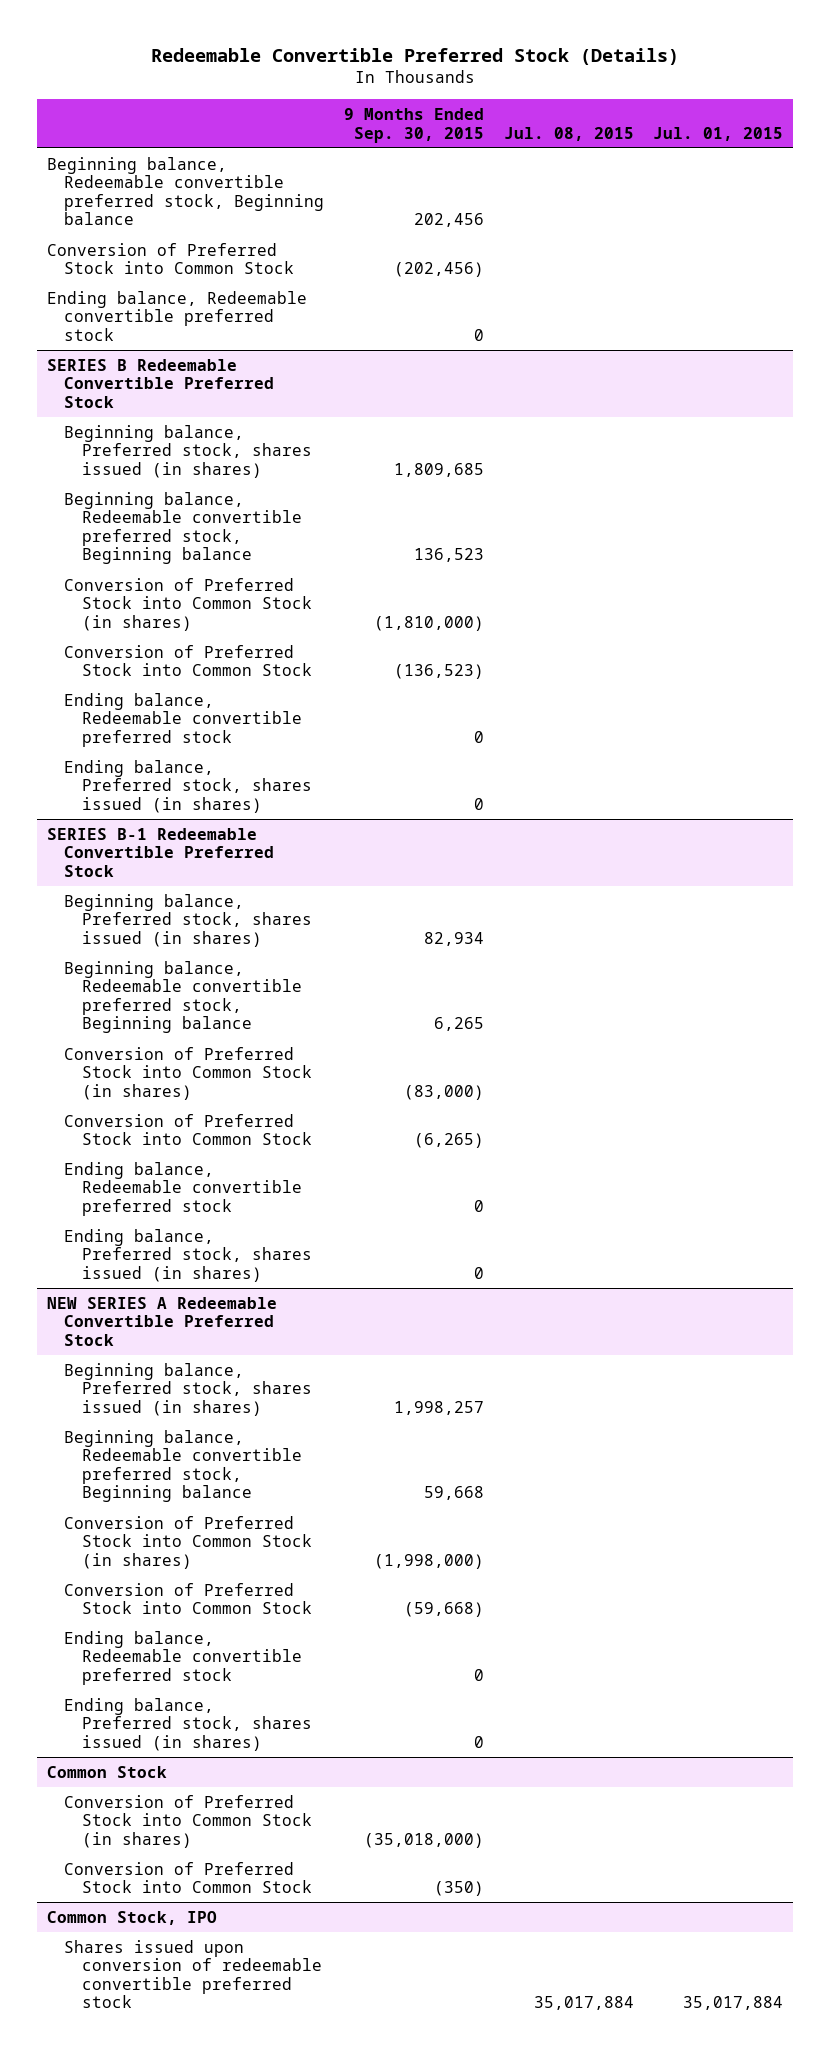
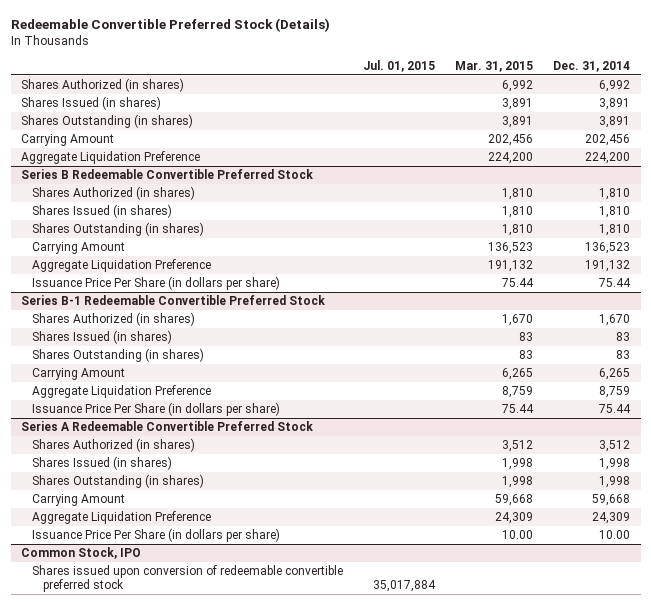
[343,108,484,143] 9 Months Ended Sep. 30, 2015 -> none
[503,126,634,141] Jul. 08, 2015 -> none
none -> [455,60,534,72] Mar. 31, 2015
none -> [553,60,631,72] Dec. 31, 2014
[46,242,295,275] Conversion of Preferred Stock into Common Stock -> none
[46,290,307,341] Ending balance, Redeemable convertible preferred stock -> none
[64,577,312,631] Conversion of Preferred Stock into Common Stock (in shares) -> none
[64,644,312,677] Conversion of Preferred Stock into Common Stock -> none
[64,692,302,747] Ending balance, Redeemable convertible preferred stock -> none
[64,759,312,813] Ending balance, Preferred stock, shares issued (in shares) -> none
[64,1046,312,1100] Conversion of Preferred Stock into Common Stock (in shares) -> none
[64,1113,312,1146] Conversion of Preferred Stock into Common Stock -> none
[64,1161,302,1216] Ending balance, Redeemable convertible preferred stock -> none
[64,1228,312,1282] Ending balance, Preferred stock, shares issued (in shares) -> none
[64,1515,312,1569] Conversion of Preferred Stock into Common Stock (in shares) -> none
[64,1582,312,1615] Conversion of Preferred Stock into Common Stock -> none
[64,1630,302,1685] Ending balance, Redeemable convertible preferred stock -> none
[64,1697,312,1751] Ending balance, Preferred stock, shares issued (in shares) -> none
[46,1765,167,1778] Common Stock -> none
[64,1794,312,1848] Conversion of Preferred Stock into Common Stock (in shares) -> none
[64,1861,312,1894] Conversion of Preferred Stock into Common Stock -> none
none -> [20,78,184,93] Shares Authorized (in shares)
none -> [20,96,161,111] Shares Issued (in shares)
none -> [20,114,193,129] Shares Outstanding (in shares)
[46,156,325,226] Beginning balance, Redeemable convertible preferred stock, Beginning balance -> [20,134,114,147] Carrying Amount
none -> [20,151,200,165] Aggregate Liquidation Preference
[46,358,275,408] SERIES B Redeemable Convertible Preferred Stock -> [20,169,313,180] Series B Redeemable Convertible Preferred Stock
none -> [31,186,195,201] Shares Authorized (in shares)
[64,424,312,478] Beginning balance, Preferred stock, shares issued (in shares) -> [31,204,172,219] Shares Issued (in shares)
none -> [31,222,204,237] Shares Outstanding (in shares)
[64,491,302,565] Beginning balance, Redeemable convertible preferred stock, Beginning balance -> [31,242,125,255] Carrying Amount
none -> [31,259,211,273] Aggregate Liquidation Preference
none -> [31,276,280,291] Issuance Price Per Share (in dollars per share)
[46,827,275,877] SERIES B-1 Redeemable Convertible Preferred Stock -> [20,295,325,306] Series B-1 Redeemable Convertible Preferred Stock
none -> [31,312,195,327] Shares Authorized (in shares)
[64,893,312,947] Beginning balance, Preferred stock, shares issued (in shares) -> [31,330,172,345] Shares Issued (in shares)
none -> [31,348,204,363] Shares Outstanding (in shares)
[64,960,302,1034] Beginning balance, Redeemable convertible preferred stock, Beginning balance -> [31,368,125,381] Carrying Amount
none -> [31,385,211,399] Aggregate Liquidation Preference
none -> [31,402,280,417] Issuance Price Per Share (in dollars per share)
[46,1296,277,1346] NEW SERIES A Redeemable Convertible Preferred Stock -> [20,421,313,432] Series A Redeemable Convertible Preferred Stock
none -> [31,438,195,453] Shares Authorized (in shares)
[64,1362,312,1416] Beginning balance, Preferred stock, shares issued (in shares) -> [31,456,172,471] Shares Issued (in shares)
none -> [31,474,204,489] Shares Outstanding (in shares)
[64,1429,302,1503] Beginning balance, Redeemable convertible preferred stock, Beginning balance -> [31,494,125,507] Carrying Amount
none -> [31,511,211,525] Aggregate Liquidation Preference
none -> [31,528,280,543] Issuance Price Per Share (in dollars per share)

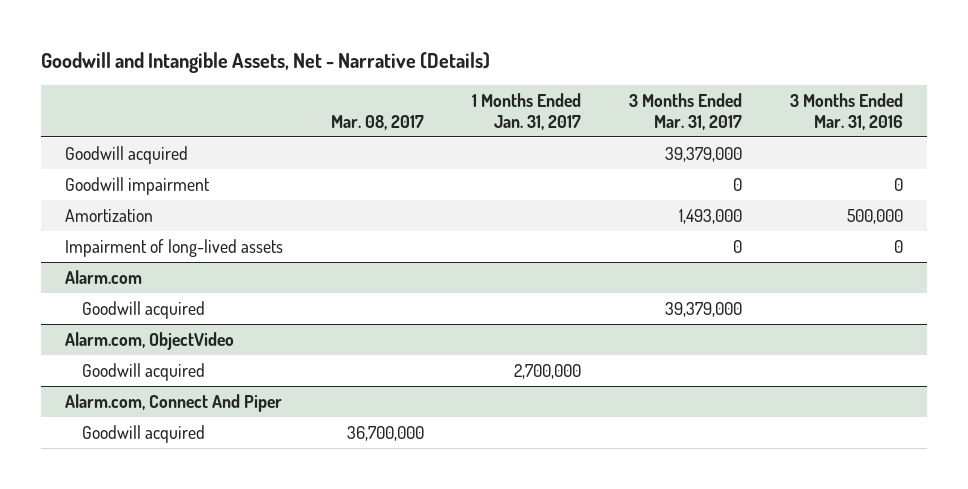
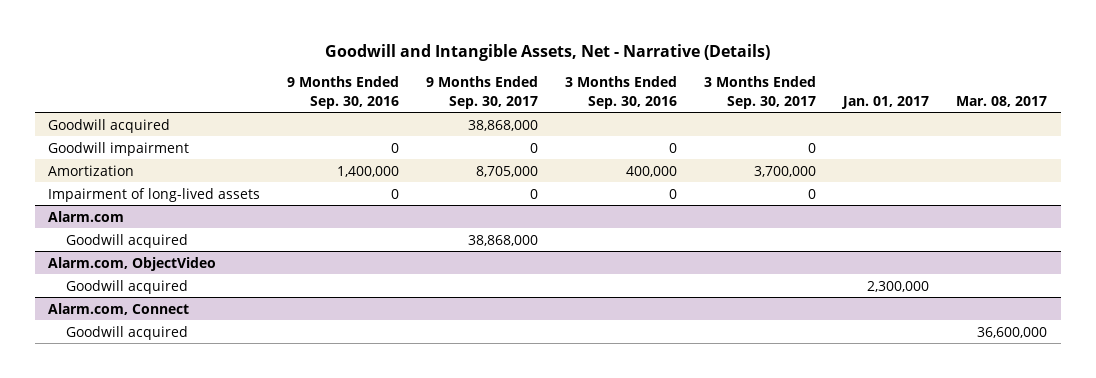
[471,93,581,130] 1 Months Ended Jan. 31, 2017 -> none
[628,93,742,130] 3 Months Ended Mar. 31, 2017 -> none
[789,93,903,130] 3 Months Ended Mar. 31, 2016 -> none
none -> [287,76,400,109] 9 Months Ended Sep. 30, 2016
none -> [426,76,539,109] 9 Months Ended Sep. 30, 2017
none -> [565,76,678,109] 3 Months Ended Sep. 30, 2016
none -> [704,76,817,109] 3 Months Ended Sep. 30, 2017
none -> [841,95,930,109] Jan. 01, 2017
[64,393,282,412] Alarm.com, Connect And Piper -> [48,302,190,315] Alarm.com, Connect
[346,425,424,441] 36,700,000 -> [977,326,1048,338] 36,600,000

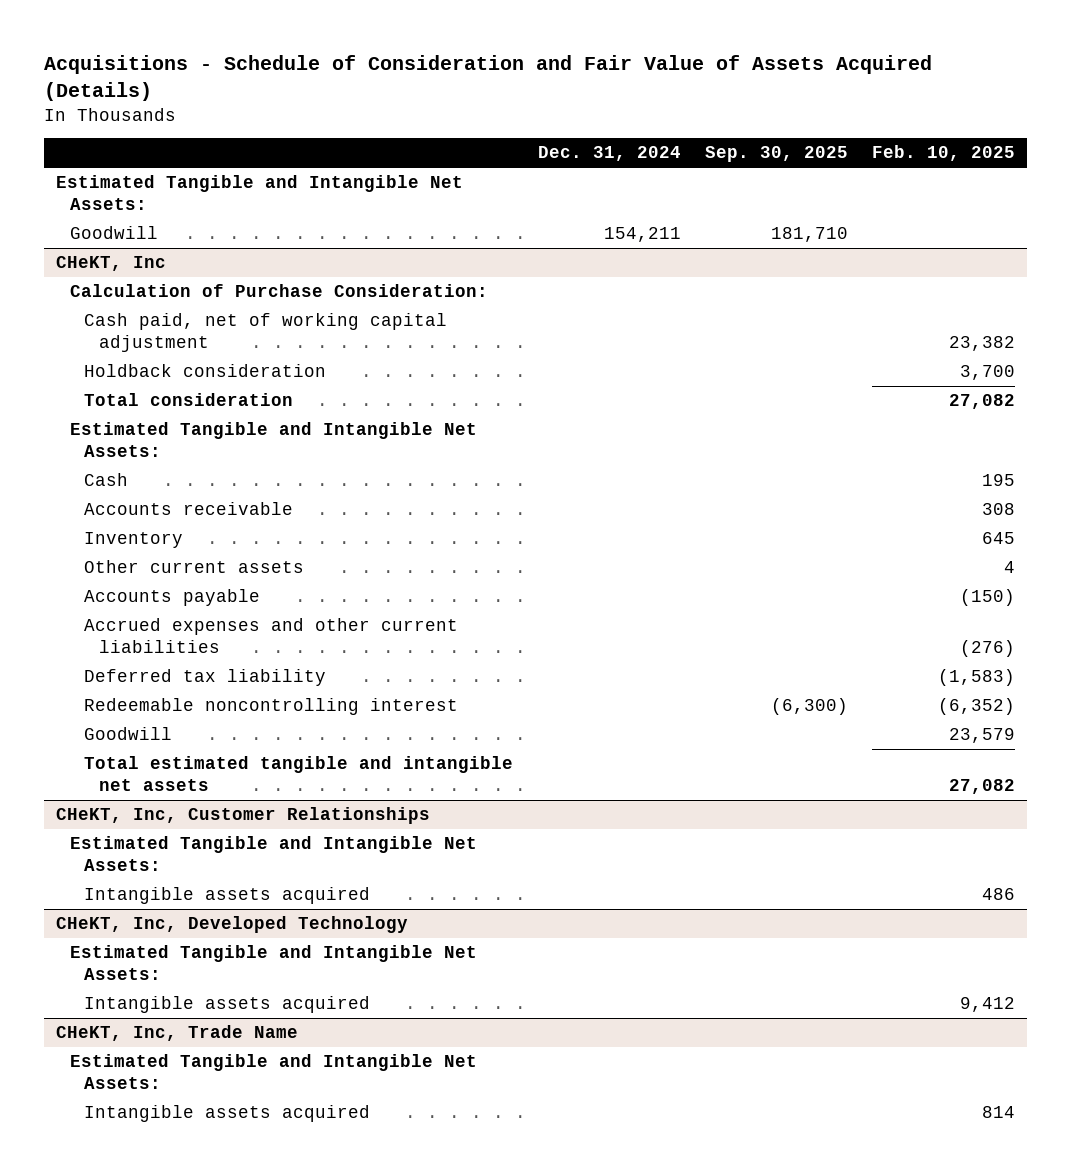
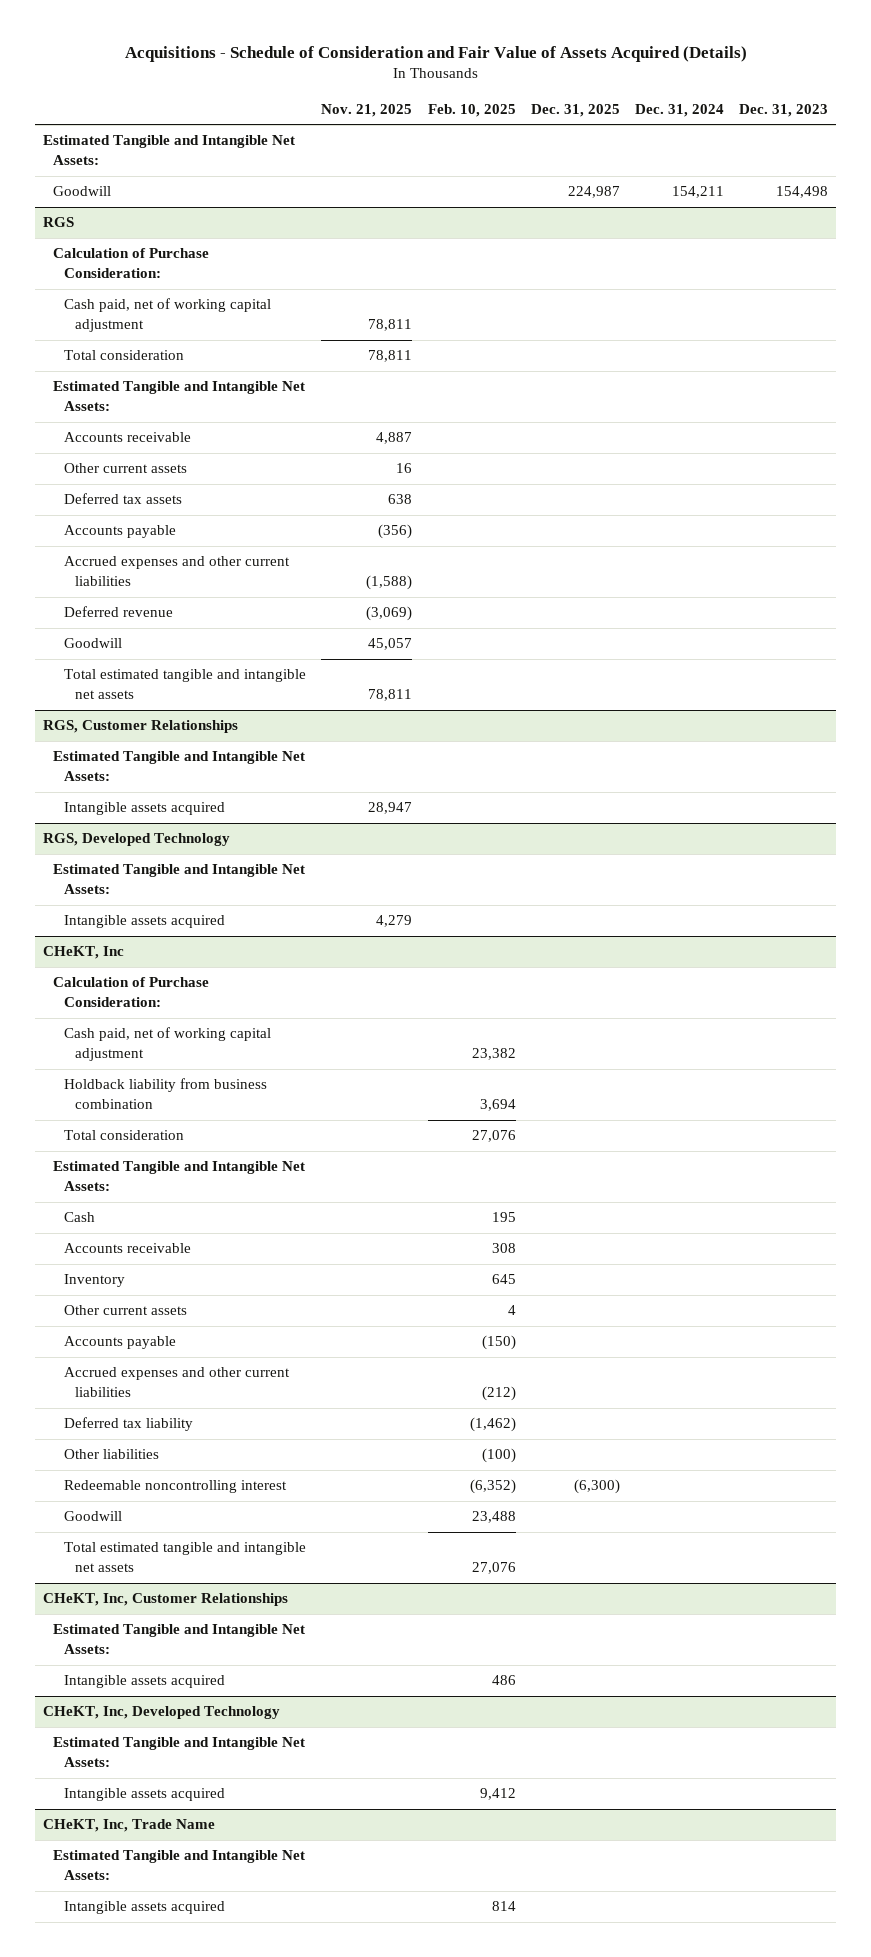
[705,146,849,163] Sep. 30, 2025 -> none
none -> [321,103,413,117] Nov. 21, 2025
none -> [530,103,620,117] Dec. 31, 2025
none -> [739,103,829,117] Dec. 31, 2023
none -> [42,217,74,228] RGS
none -> [53,248,210,278] Calculation of Purchase Consideration:
none -> [64,298,272,332] Cash paid, net of working capital adjustment
none -> [64,350,185,361] Total consideration
none -> [53,381,306,411] Estimated Tangible and Intangible Net Assets:
none -> [64,432,192,443] Accounts receivable
none -> [64,463,188,474] Other current assets
none -> [64,493,183,505] Deferred tax assets
none -> [64,525,177,539] Accounts payable
none -> [64,556,291,586] Accrued expenses and other current liabilities
none -> [64,606,174,618] Deferred revenue
none -> [64,638,123,649] Goodwill
none -> [64,669,307,699] Total estimated tangible and intangible net assets
none -> [42,720,238,734] RGS, Customer Relationships
none -> [53,751,306,781] Estimated Tangible and Intangible Net Assets:
none -> [64,802,226,816] Intangible assets acquired
none -> [42,833,230,847] RGS, Developed Technology
none -> [53,864,306,894] Estimated Tangible and Intangible Net Assets:
none -> [64,915,226,929] Intangible assets acquired
[84,364,327,378] Holdback consideration -> none
none -> [64,1078,268,1109] Holdback liability from business combination
[949,394,1016,410] 27,082 -> [471,1130,516,1143] 27,076
[960,639,1016,657] (276) -> [481,1385,516,1401] (212)
[938,669,1016,687] (1,583) -> [469,1417,516,1433] (1,462)
none -> [64,1449,160,1460] Other liabilities
[949,728,1016,744] 23,579 -> [471,1511,516,1524] 23,488
[949,778,1016,794] 27,082 -> [471,1561,516,1574] 27,076

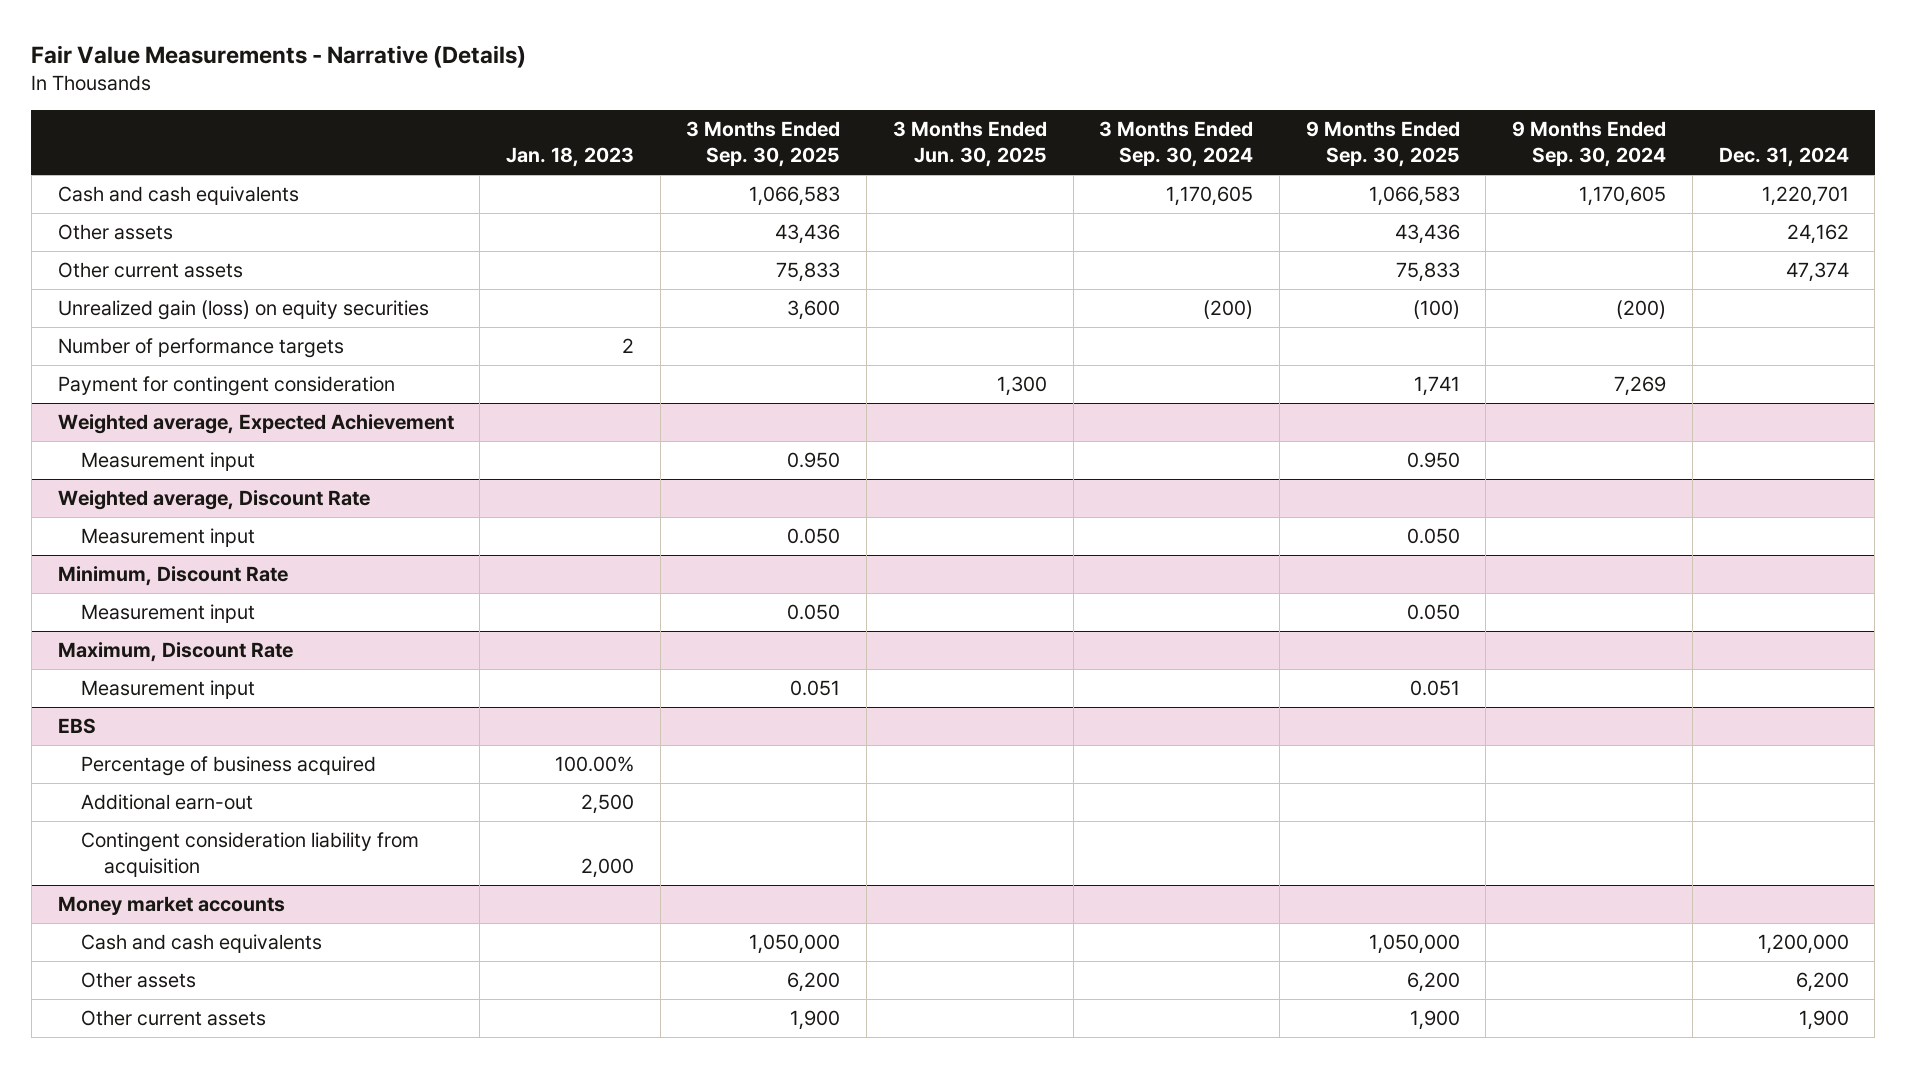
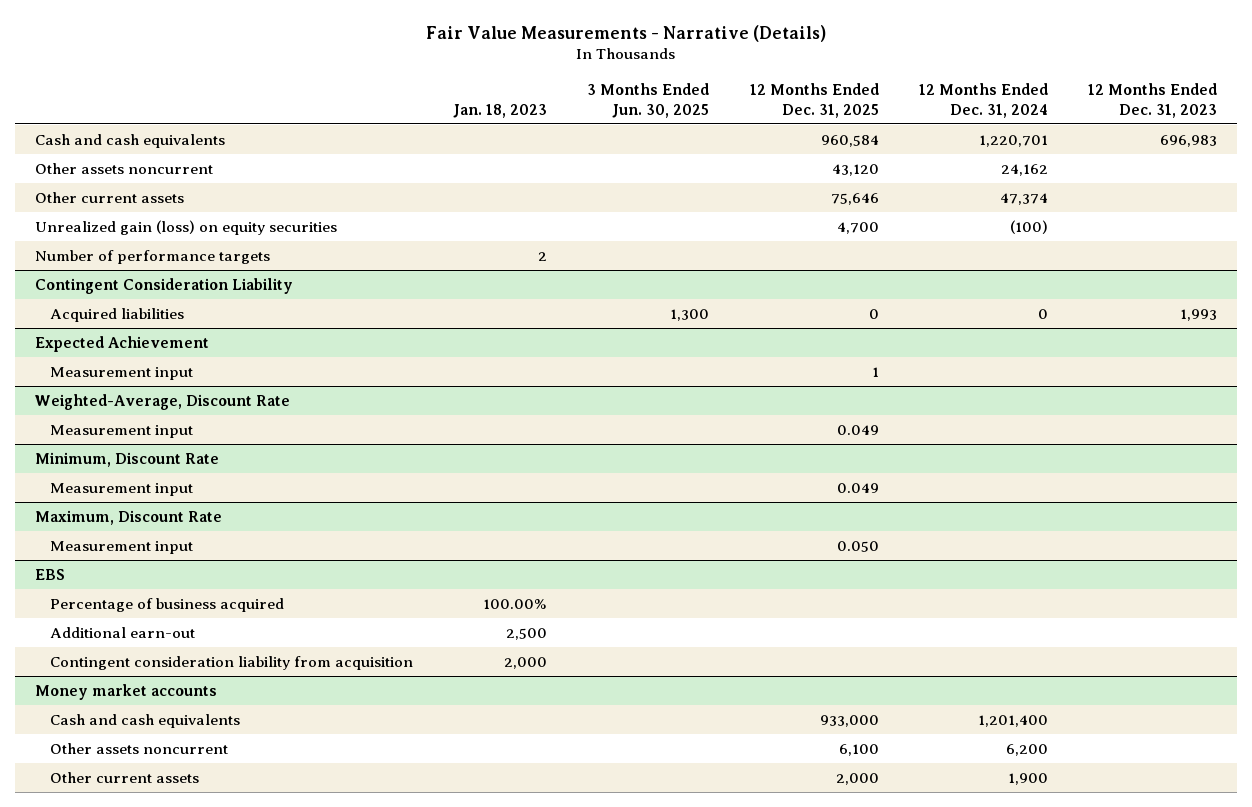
[686,121,841,168] 3 Months Ended Sep. 30, 2025 -> none
[1099,121,1254,168] 3 Months Ended Sep. 30, 2024 -> none
[1305,121,1460,168] 9 Months Ended Sep. 30, 2025 -> none
[1512,121,1667,168] 9 Months Ended Sep. 30, 2024 -> none
[1718,147,1849,168] Dec. 31, 2024 -> none
none -> [749,82,879,118] 12 Months Ended Dec. 31, 2025
none -> [918,82,1048,118] 12 Months Ended Dec. 31, 2024
none -> [1087,82,1217,118] 12 Months Ended Dec. 31, 2023
[57,224,173,241] Other assets -> [34,162,213,174] Other assets noncurrent
[57,376,395,397] Payment for contingent consideration -> none
none -> [34,277,293,294] Contingent Consideration Liability
none -> [50,307,185,322] Acquired liabilities
[57,414,454,435] Weighted average, Expected Achievement -> [34,335,209,352] Expected Achievement
[57,490,370,511] Weighted average, Discount Rate -> [34,393,290,410] Weighted-Average, Discount Rate
[80,972,196,989] Other assets -> [50,742,229,754] Other assets noncurrent

